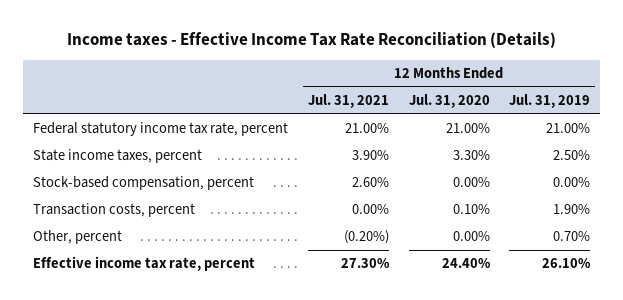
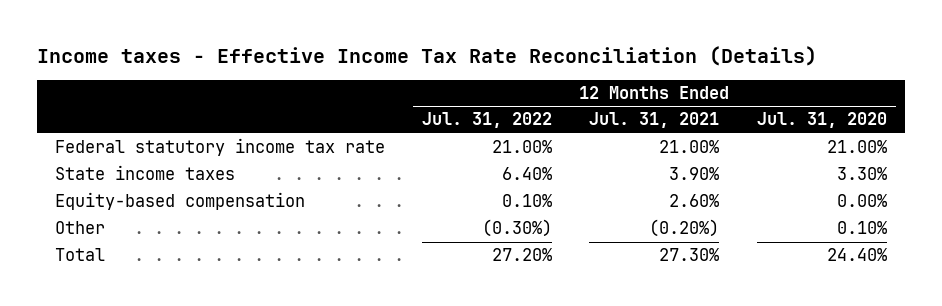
[509,93,591,108] Jul. 31, 2019 -> none
none -> [422,112,553,129] Jul. 31, 2022
[32,203,195,218] Transaction costs, percent -> none
[32,122,288,137] Federal statutory income tax rate, percent -> [55,138,386,157] Federal statutory income tax rate
[32,149,202,164] State income taxes, percent -> [55,165,236,181] State income taxes
[32,176,254,191] Stock-based compensation, percent -> [55,192,306,211] Equity-based compensation
[32,230,122,245] Other, percent -> [55,221,106,235] Other
[452,231,490,242] 0.00% -> [836,221,887,235] 0.10%
[32,256,255,272] Effective income tax rate, percent -> [55,248,106,262] Total

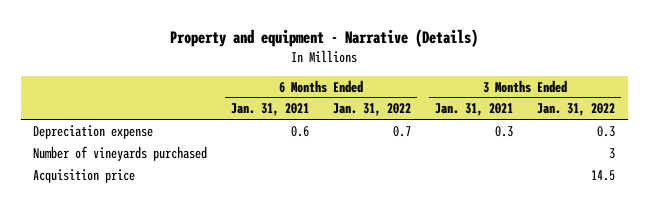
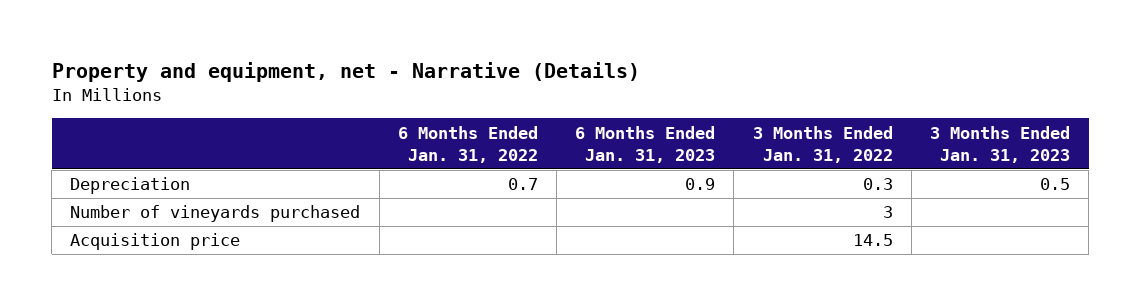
[170,28,479,47] Property and equipment - Narrative (Details) -> [51,62,640,83] Property and equipment, net - Narrative (Details)
[230,103,309,117] Jan. 31, 2021 -> none
[435,103,514,117] Jan. 31, 2021 -> none
none -> [575,125,716,163] 6 Months Ended Jan. 31, 2023
none -> [930,125,1071,163] 3 Months Ended Jan. 31, 2023
[32,124,153,139] Depreciation expense -> [70,177,191,195] Depreciation

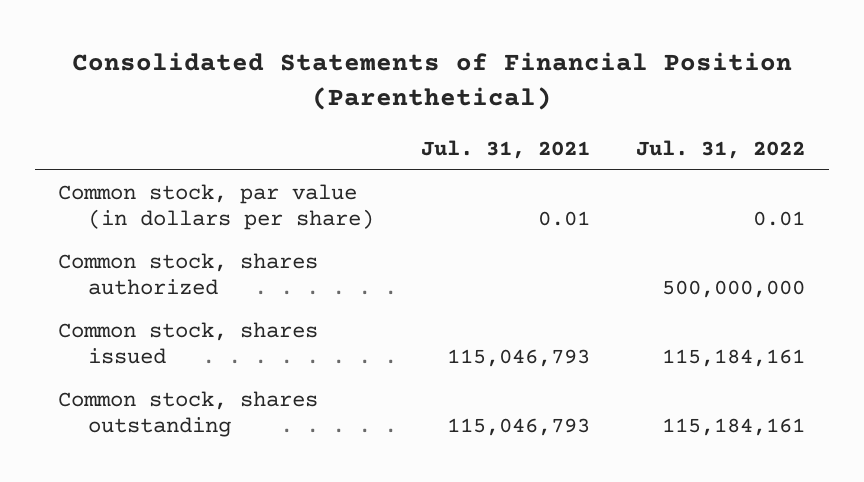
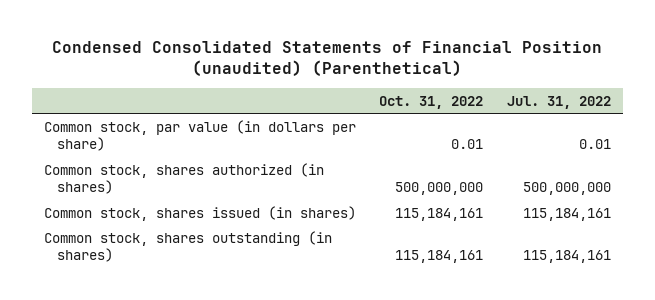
[71,51,792,110] Consolidated Statements of Financial Position (Parenthetical) -> [52,41,603,77] Condensed Consolidated Statements of Financial Position (unaudited) (Parenthetical)
[420,140,590,160] Jul. 31, 2021 -> none
none -> [379,95,484,109] Oct. 31, 2022
[58,252,319,296] Common stock, shares authorized -> [43,162,324,194] Common stock, shares authorized (in shares)
[58,321,319,365] Common stock, shares issued -> [43,205,356,221] Common stock, shares issued (in shares)
[58,390,319,438] Common stock, shares outstanding -> [43,230,332,262] Common stock, shares outstanding (in shares)

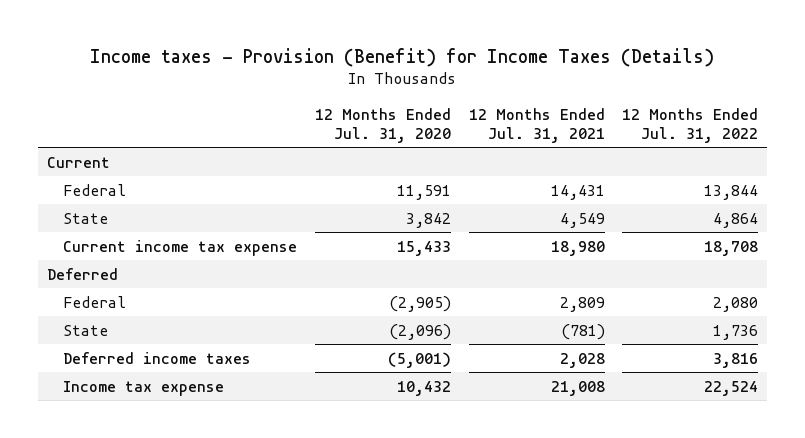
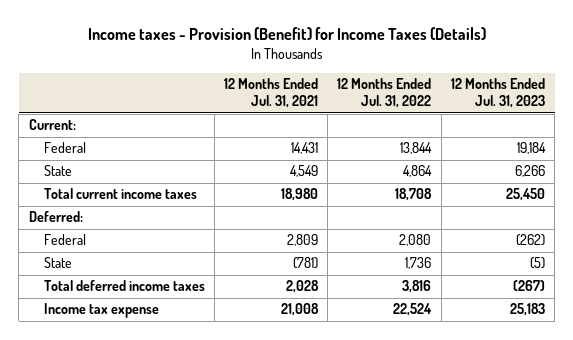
[314,107,451,143] 12 Months Ended Jul. 31, 2020 -> none
none -> [450,78,545,109] 12 Months Ended Jul. 31, 2023
[46,156,110,168] Current -> [28,119,76,131] Current:
[62,239,297,256] Current income tax expense -> [43,188,197,200] Total current income taxes
[46,267,118,280] Deferred -> [28,211,83,223] Deferred:
[62,351,251,364] Deferred income taxes -> [43,280,205,292] Total deferred income taxes

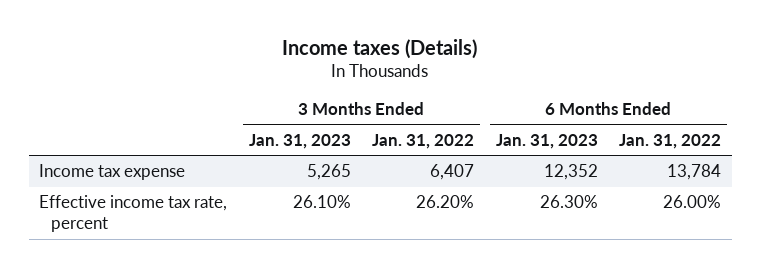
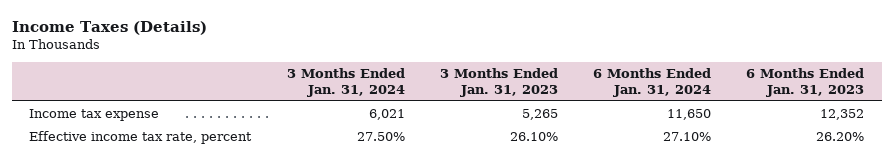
[282,38,478,59] Income taxes (Details) -> [11,20,207,35] Income Taxes (Details)
[372,134,475,150] Jan. 31, 2022 -> none
[619,134,722,150] Jan. 31, 2022 -> none
none -> [286,68,405,98] 3 Months Ended Jan. 31, 2024
none -> [593,68,712,98] 6 Months Ended Jan. 31, 2024
[539,195,598,209] 26.30% -> [816,132,865,142] 26.20%

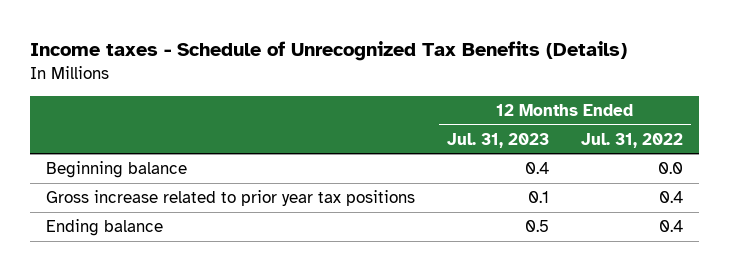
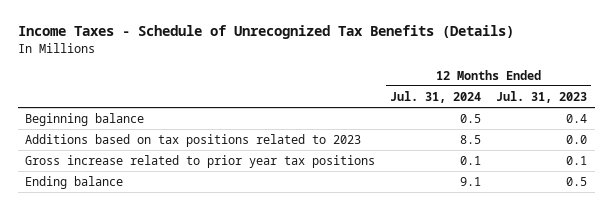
[30,41,628,62] Income taxes - Schedule of Unrecognized Tax Benefits (Details) -> [17,25,514,40] Income Taxes - Schedule of Unrecognized Tax Benefits (Details)
[580,132,683,148] Jul. 31, 2022 -> none
none -> [390,90,482,103] Jul. 31, 2024
none -> [25,133,362,147] Additions based on tax positions related to 2023

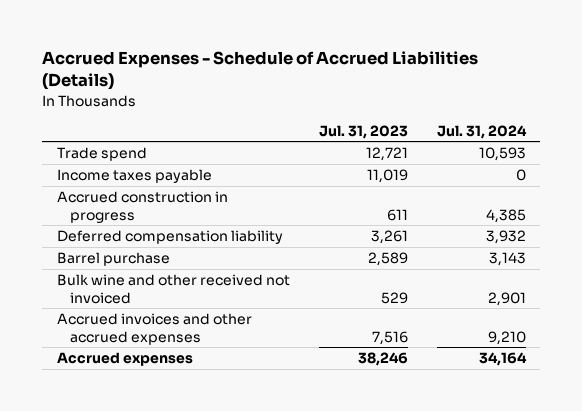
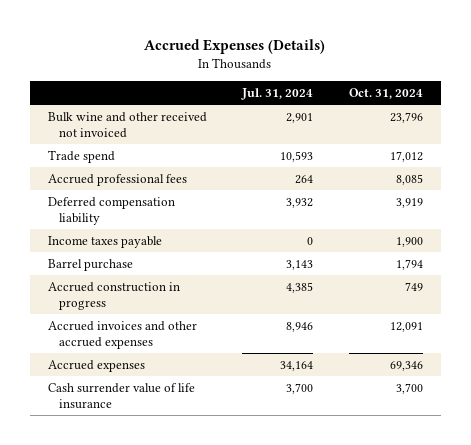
[42,51,479,91] Accrued Expenses - Schedule of Accrued Liabilities (Details) -> [144,39,326,55] Accrued Expenses (Details)
[318,124,408,139] Jul. 31, 2023 -> none
none -> [348,88,423,100] Oct. 31, 2024
[56,274,290,304] Bulk wine and other received not invoiced -> [47,111,207,138] Bulk wine and other received not invoiced
none -> [47,173,187,186] Accrued professional fees
[56,169,212,184] Income taxes payable -> [47,235,162,248] Income taxes payable
[56,191,228,223] Accrued construction in progress -> [47,281,180,310] Accrued construction in progress
[487,330,526,345] 9,210 -> [286,321,314,332] 8,946
none -> [47,382,195,409] Cash surrender value of life insurance

